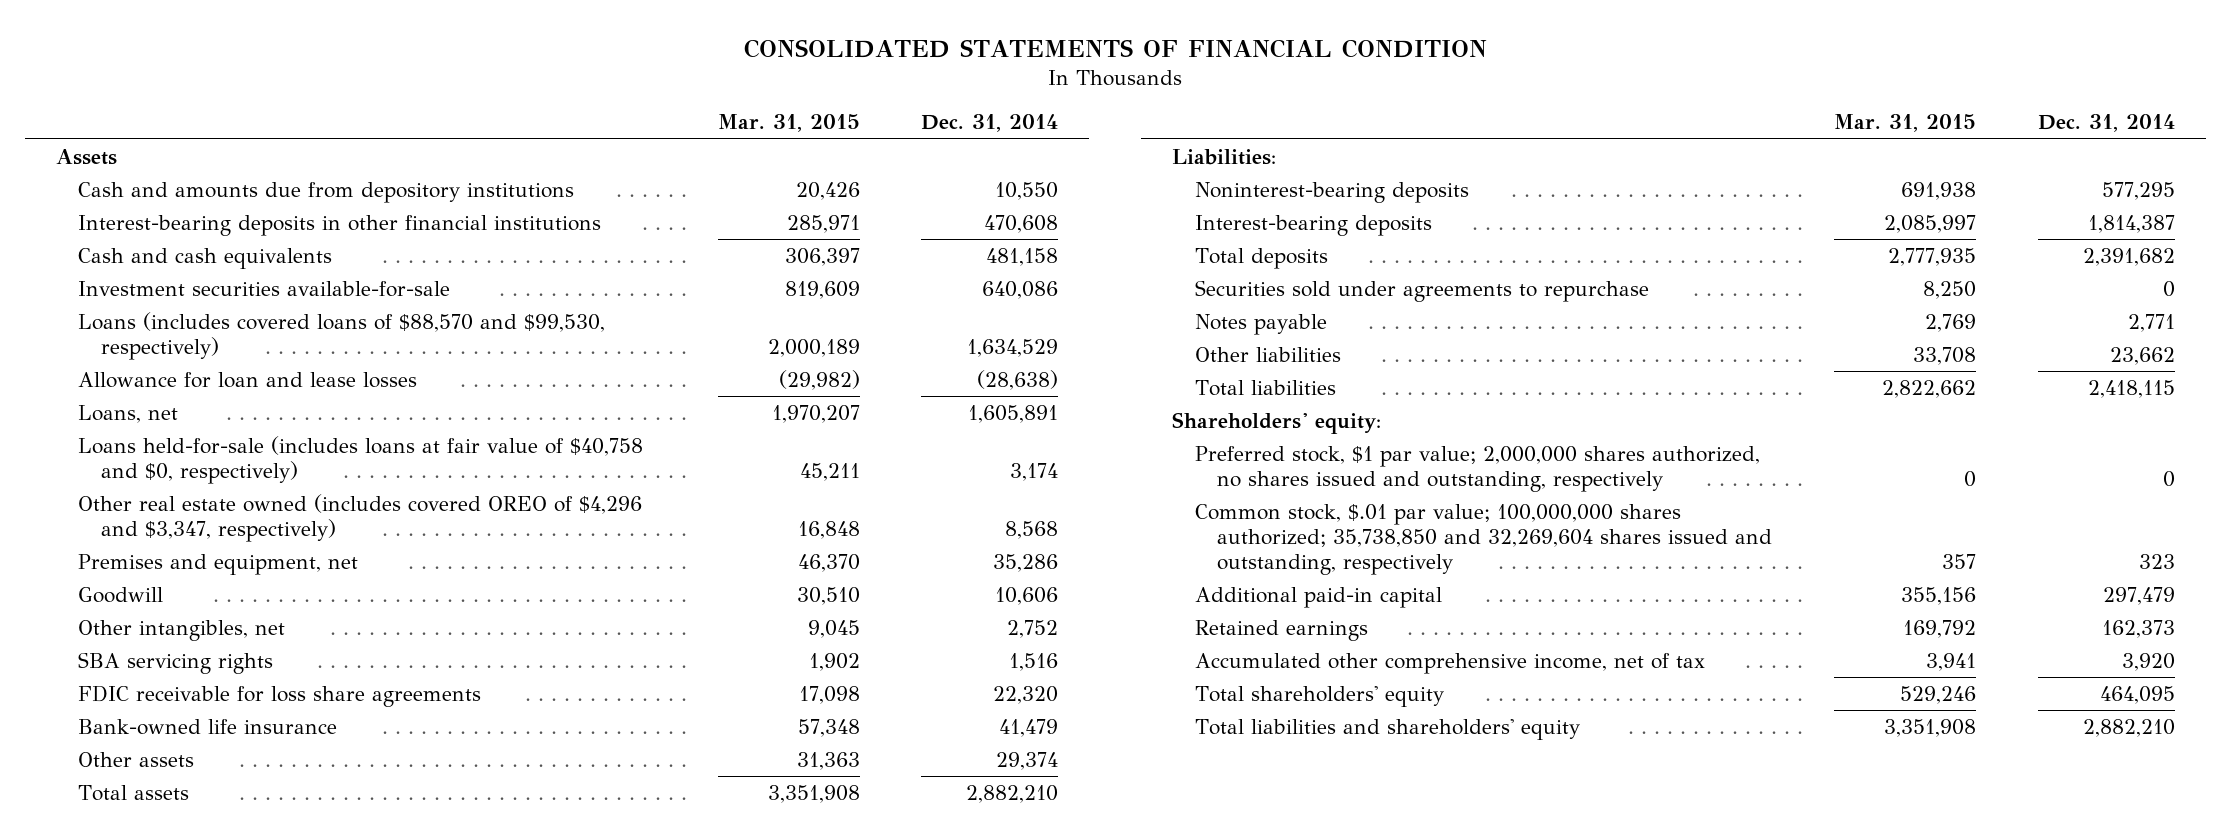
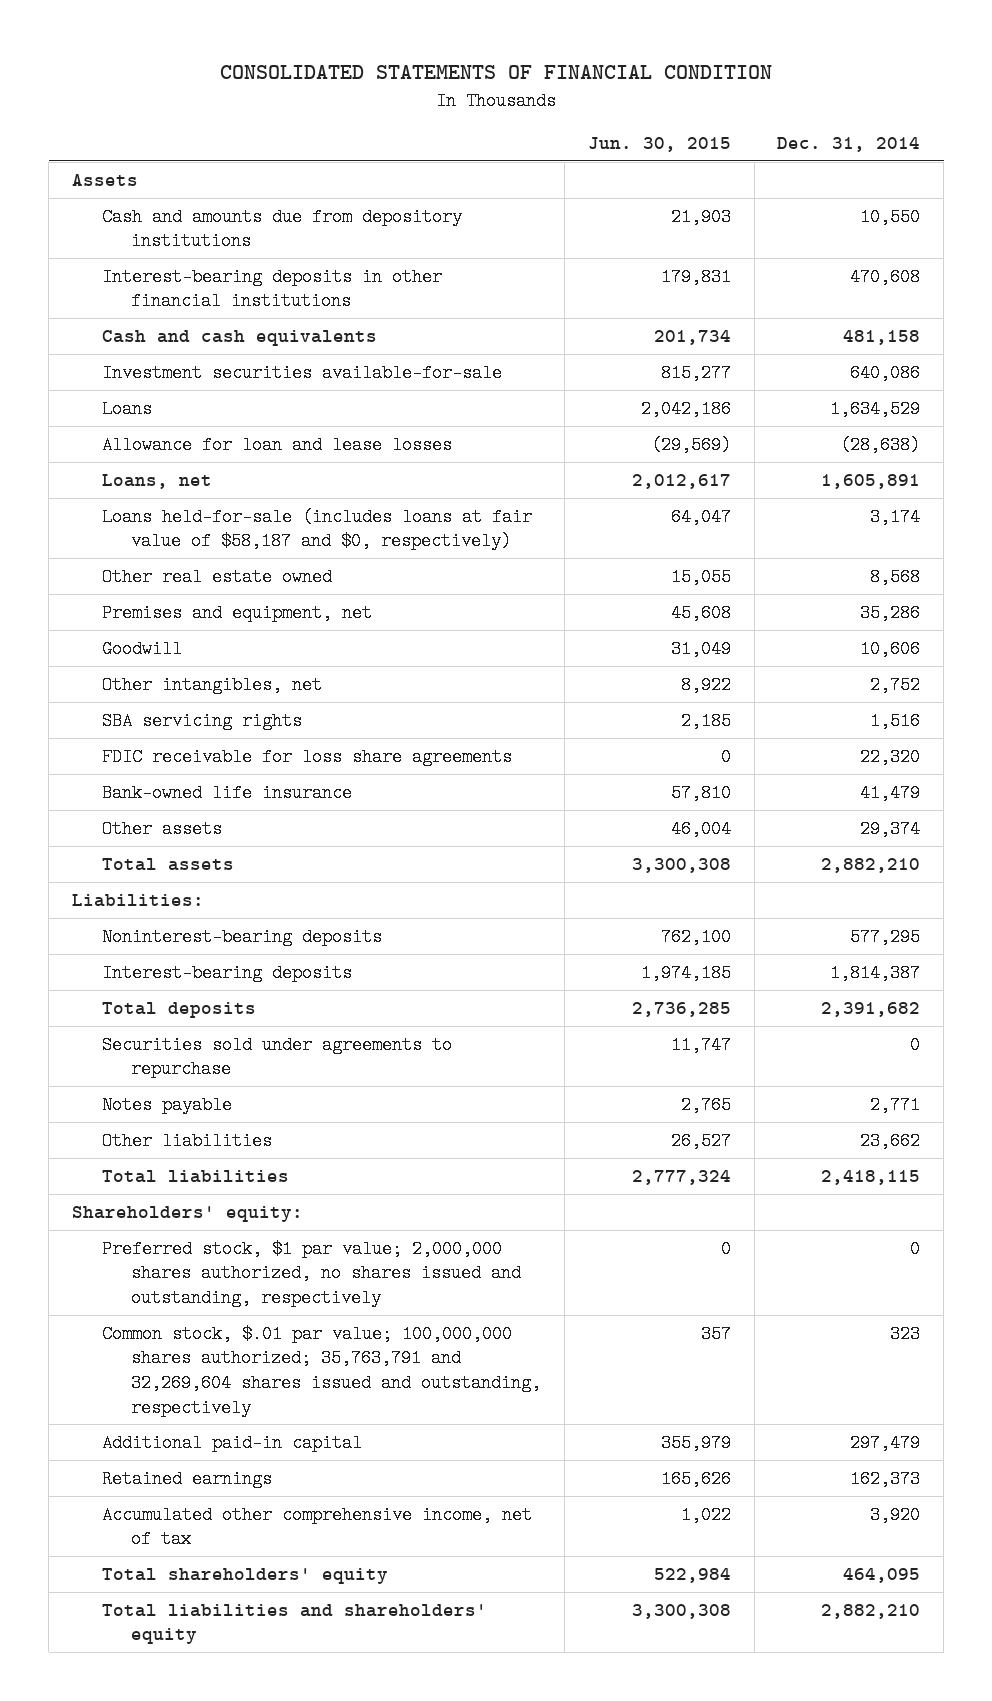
[717,114,860,133] Mar. 31, 2015 -> none
none -> [587,136,731,152] Jun. 30, 2015
[78,311,606,360] Loans (includes covered loans of $88,570 and $99,530, respectively) -> [101,399,152,418] Loans
[78,435,644,484] Loans held-for-sale (includes loans at fair value of $40,758 and $0, respectively) -> [101,507,532,551] Loans held-for-sale (includes loans at fair value of $58,187 and $0, respectively)
[78,493,643,542] Other real estate owned (includes covered OREO of $4,296 and $3,347, respectively) -> [101,567,332,586] Other real estate owned
[1194,503,1773,576] Common stock, $.01 par value; 100,000,000 shares authorized; 35,738,850 and 32,269,604 shares issued and outstanding, respectively -> [101,1324,542,1417] Common stock, $.01 par value; 100,000,000 shares authorized; 35,763,791 and 32,269,604 shares issued and outstanding, respectively

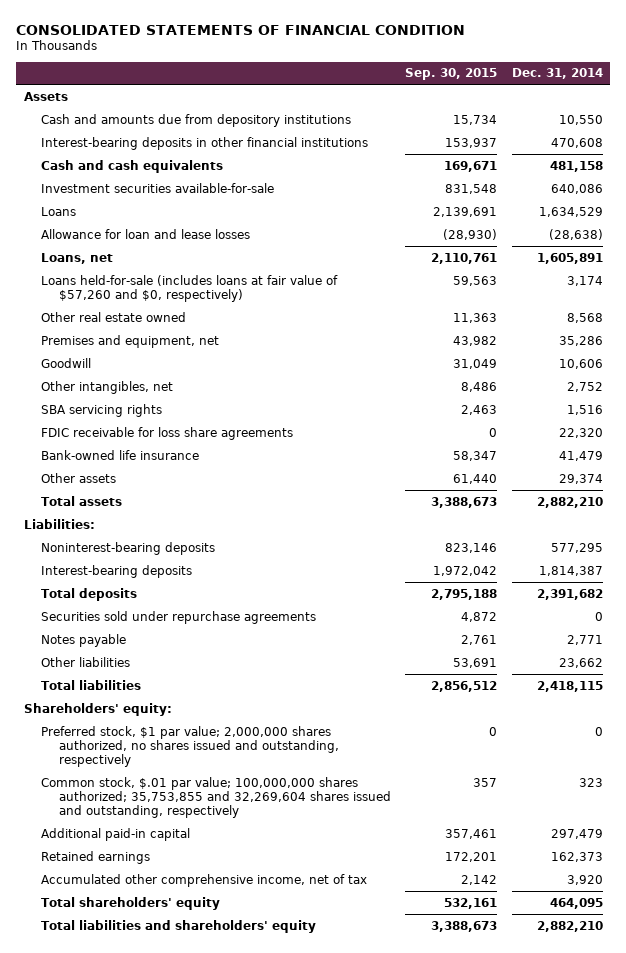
[587,136,731,152] Jun. 30, 2015 -> none
none -> [405,68,498,81] Sep. 30, 2015
[101,507,532,551] Loans held-for-sale (includes loans at fair value of $58,187 and $0, respectively) -> [41,274,339,302] Loans held-for-sale (includes loans at fair value of $57,260 and $0, respectively)
[101,1035,452,1079] Securities sold under agreements to repurchase -> [41,610,317,624] Securities sold under repurchase agreements
[101,1324,542,1417] Common stock, $.01 par value; 100,000,000 shares authorized; 35,763,791 and 32,269,604 shares issued and outstanding, respectively -> [41,776,391,819] Common stock, $.01 par value; 100,000,000 shares authorized; 35,753,855 and 32,269,604 shares issued and outstanding, respectively

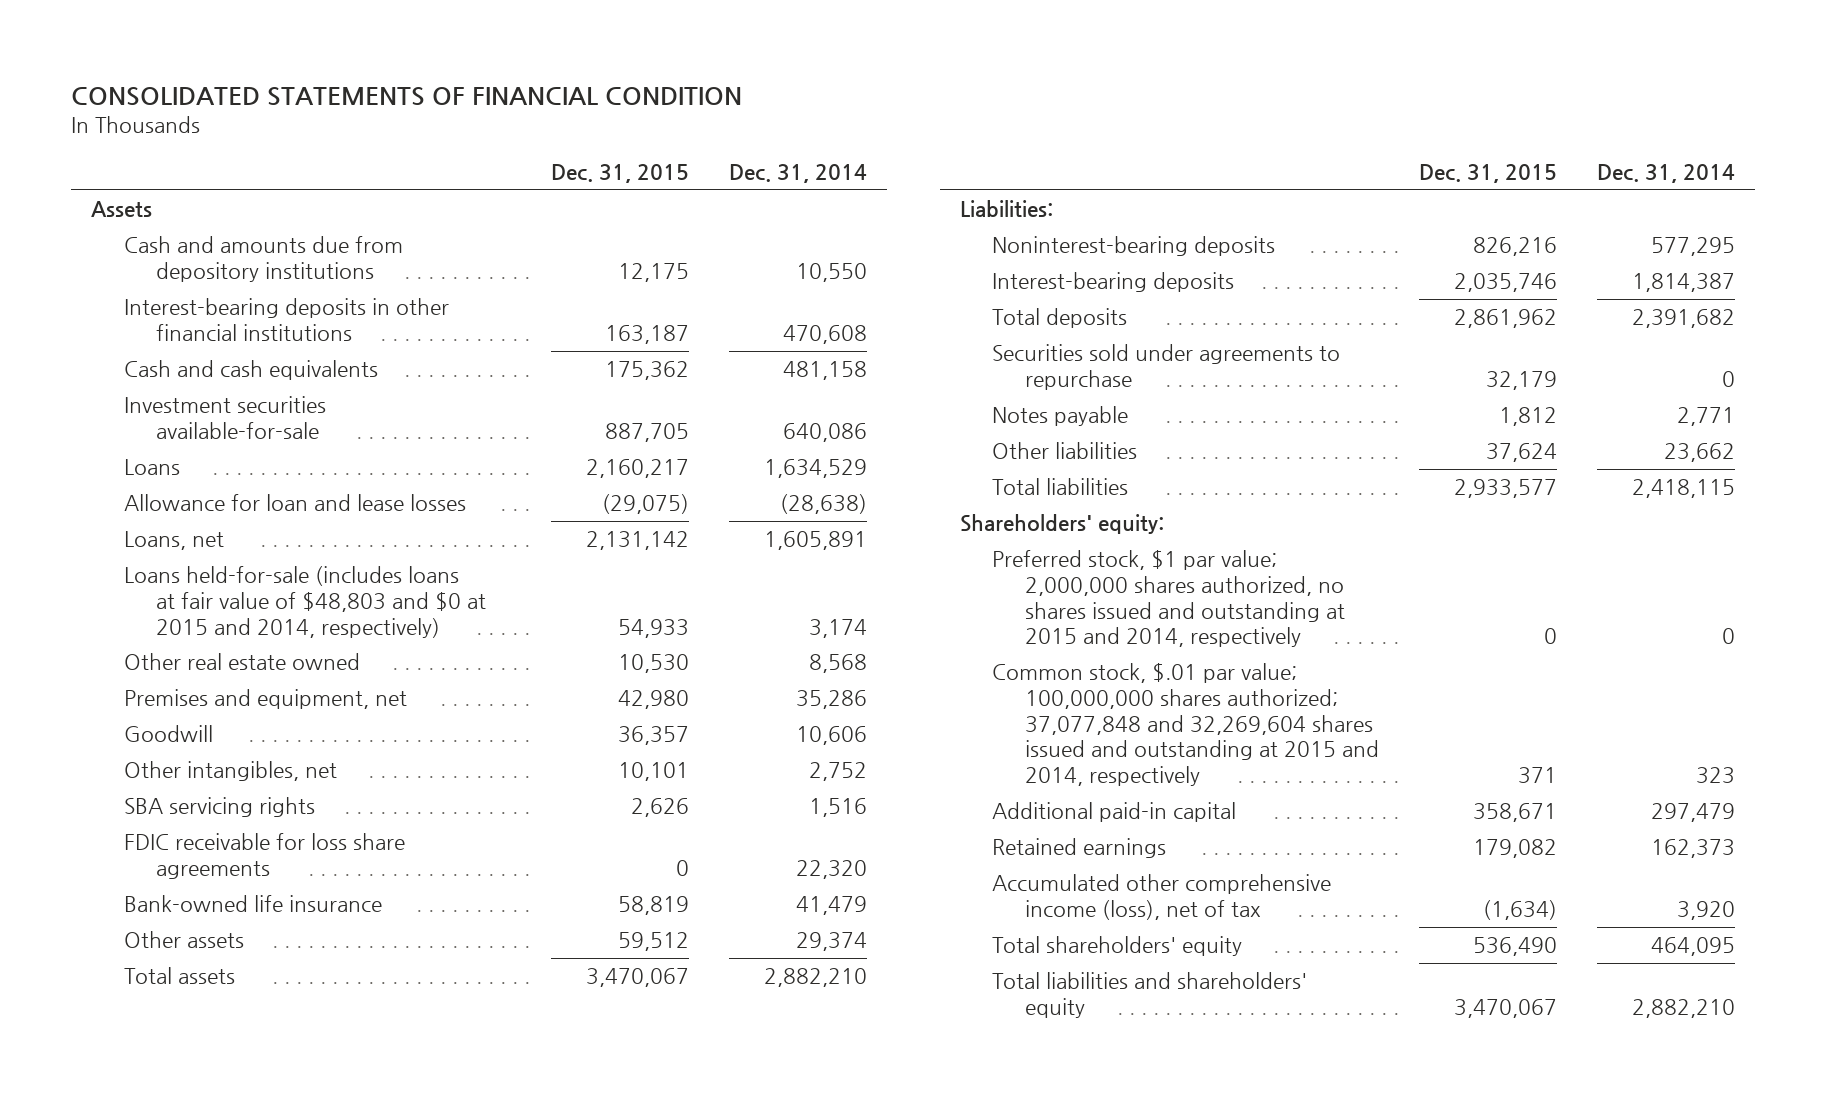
[405,68,498,81] Sep. 30, 2015 -> none
none -> [550,163,689,183] Dec. 31, 2015
[41,274,339,302] Loans held-for-sale (includes loans at fair value of $57,260 and $0, respectively) -> [123,566,487,638] Loans held-for-sale (includes loans at fair value of $48,803 and $0 at 2015 and 2014, respectively)
[41,610,317,624] Securities sold under repurchase agreements -> [992,344,1341,391] Securities sold under agreements to repurchase
[41,725,339,768] Preferred stock, $1 par value; 2,000,000 shares authorized, no shares issued and outstanding, respectively -> [992,550,1345,648] Preferred stock, $1 par value; 2,000,000 shares authorized, no shares issued and outstanding at 2015 and 2014, respectively
[41,776,391,819] Common stock, $.01 par value; 100,000,000 shares authorized; 35,753,855 and 32,269,604 shares issued and outstanding, respectively -> [992,663,1379,787] Common stock, $.01 par value; 100,000,000 shares authorized; 37,077,848 and 32,269,604 shares issued and outstanding at 2015 and 2014, respectively
[41,873,368,887] Accumulated other comprehensive income, net of tax -> [992,874,1332,921] Accumulated other comprehensive income (loss), net of tax

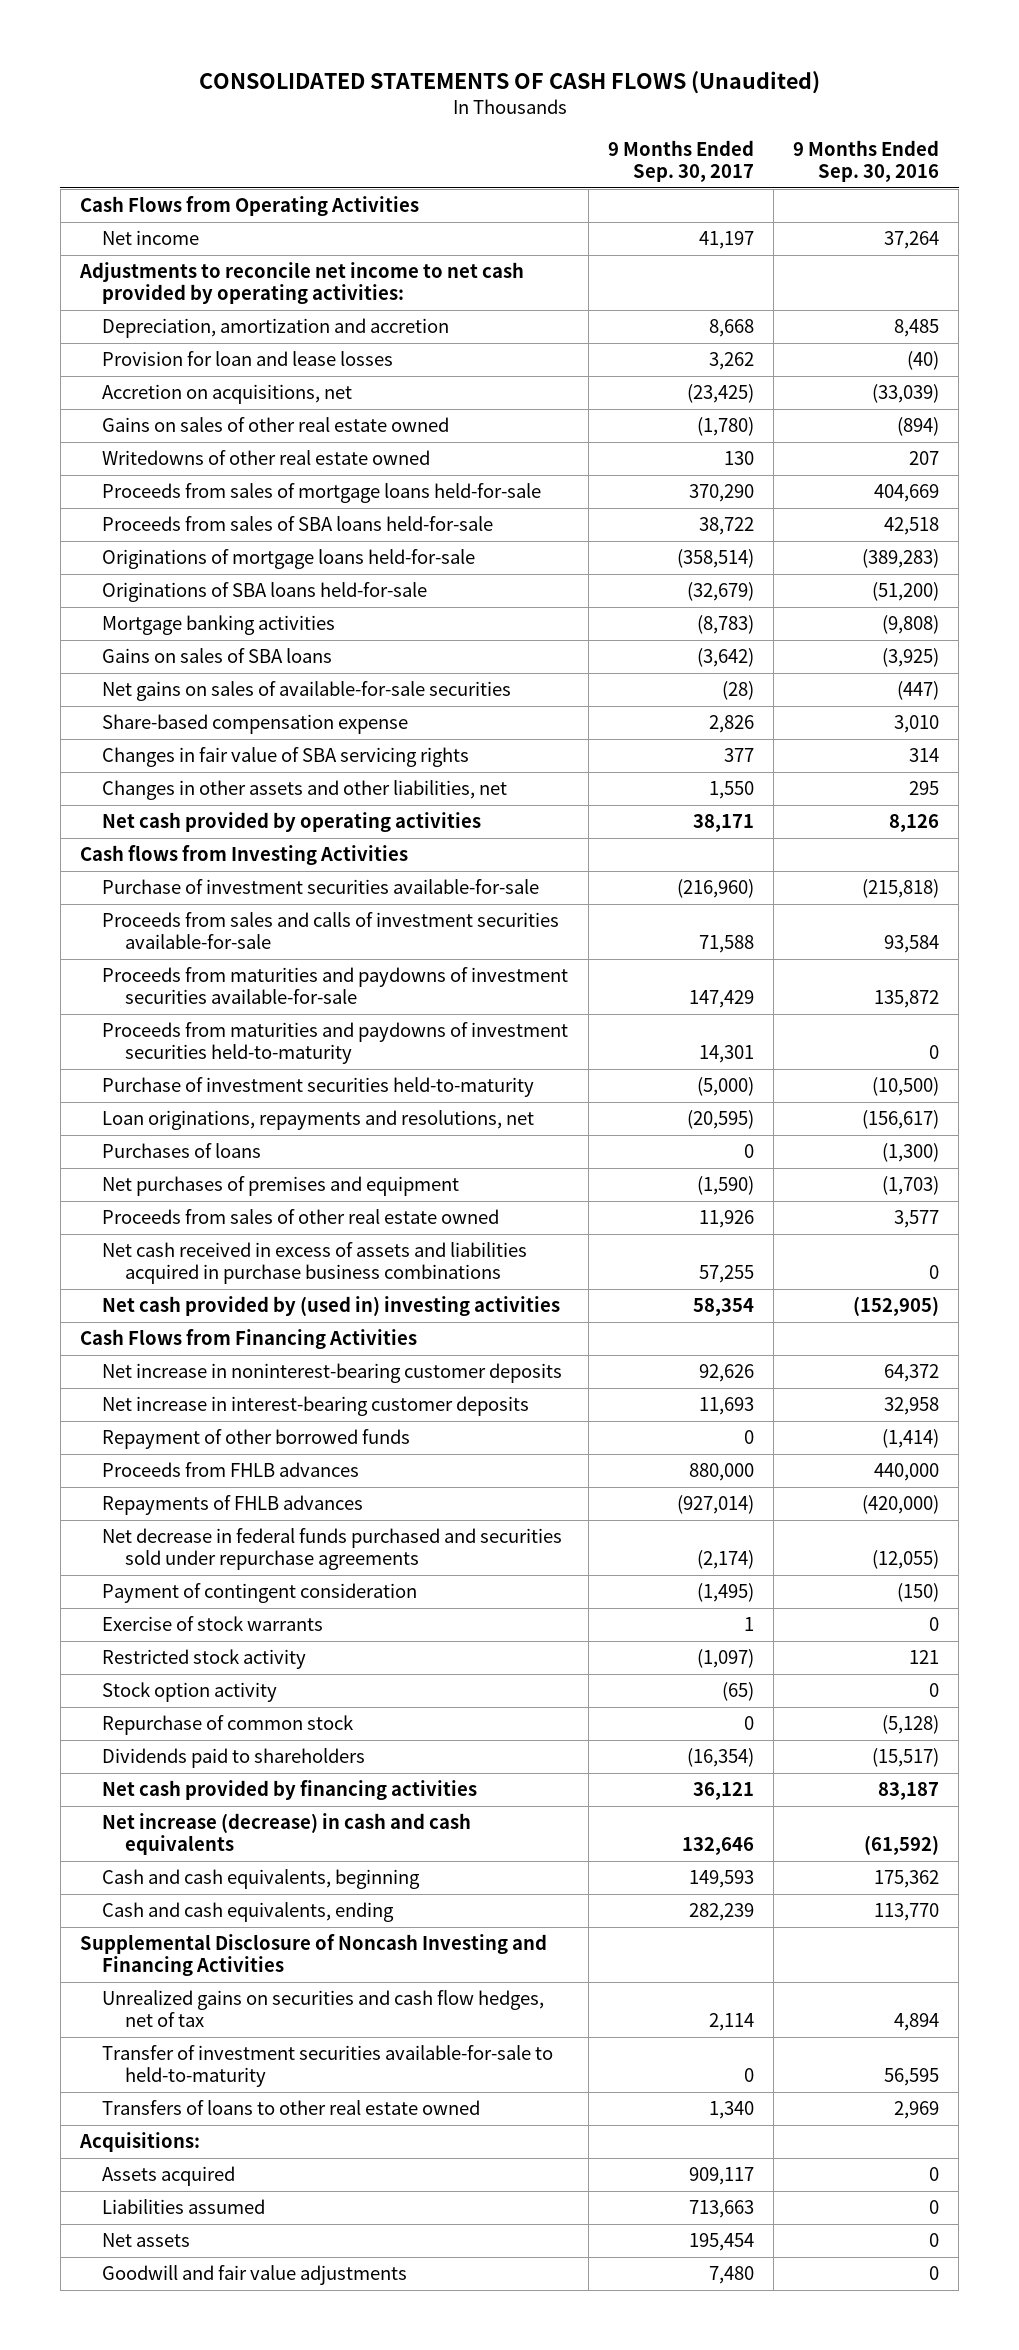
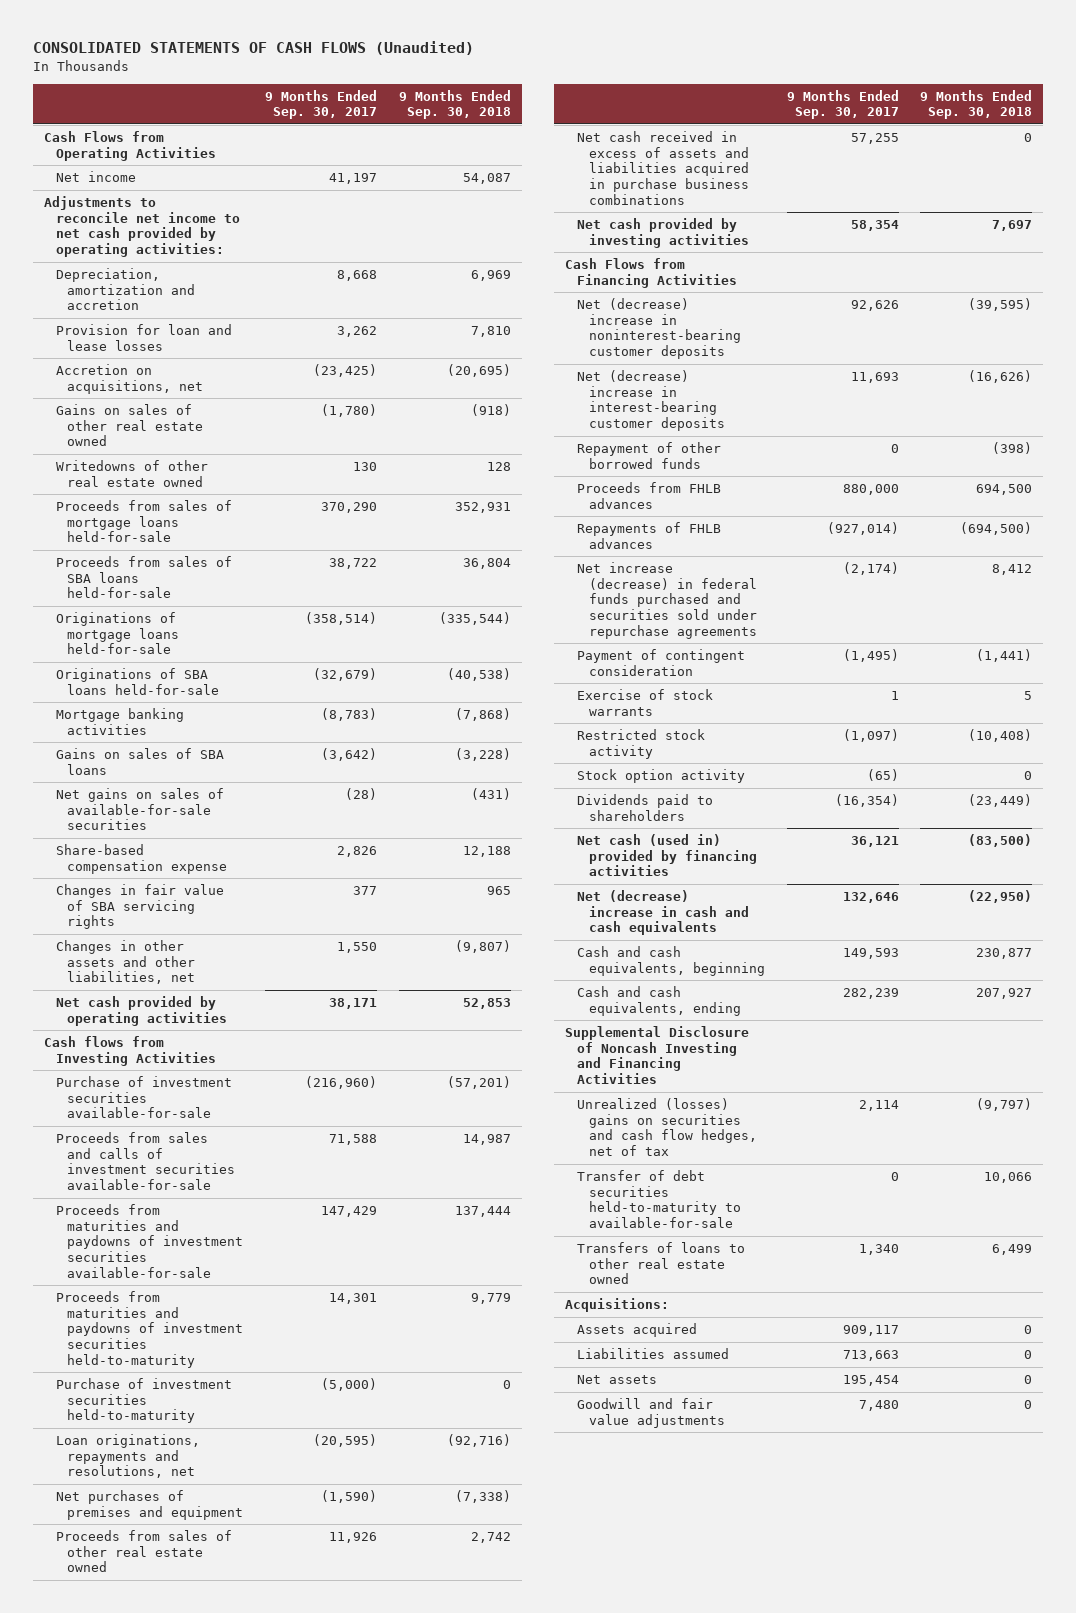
[793,140,940,183] 9 Months Ended Sep. 30, 2016 -> none
none -> [398,89,511,120] 9 Months Ended Sep. 30, 2018
[102,1143,262,1159] Purchases of loans -> none
[102,1296,561,1317] Net cash provided by (used in) investing activities -> [577,218,749,248] Net cash provided by investing activities
[102,1363,563,1384] Net increase in noninterest-bearing customer deposits -> [577,298,741,359] Net (decrease) increase in noninterest-bearing customer deposits
[102,1396,530,1417] Net increase in interest-bearing customer deposits -> [577,370,725,431] Net (decrease) increase in interest-bearing customer deposits
[102,1528,563,1571] Net decrease in federal funds purchased and securities sold under repurchase agreements -> [577,562,757,639] Net increase (decrease) in federal funds purchased and securities sold under repurchase agreements
[102,1715,355,1736] Repurchase of common stock -> none
[102,1780,478,1801] Net cash provided by financing activities -> [577,834,757,877] Net cash (used in) provided by financing activities
[102,1813,472,1856] Net increase (decrease) in cash and cash equivalents -> [577,890,749,936] Net (decrease) increase in cash and cash equivalents
[102,1990,545,2028] Unrealized gains on securities and cash flow hedges, net of tax -> [577,1098,757,1156] Unrealized (losses) gains on securities and cash flow hedges, net of tax
[102,2045,554,2088] Transfer of investment securities available-for-sale to held-to-maturity -> [577,1170,741,1228] Transfer of debt securities held-to-maturity to available-for-sale

